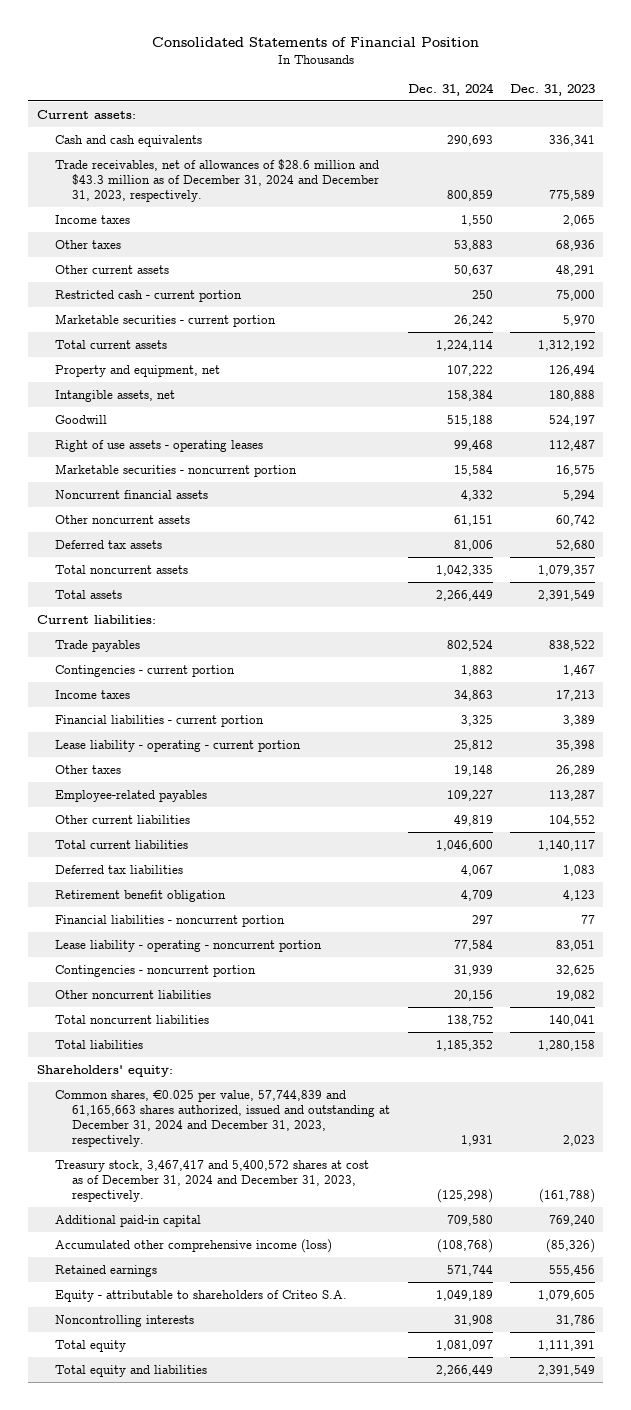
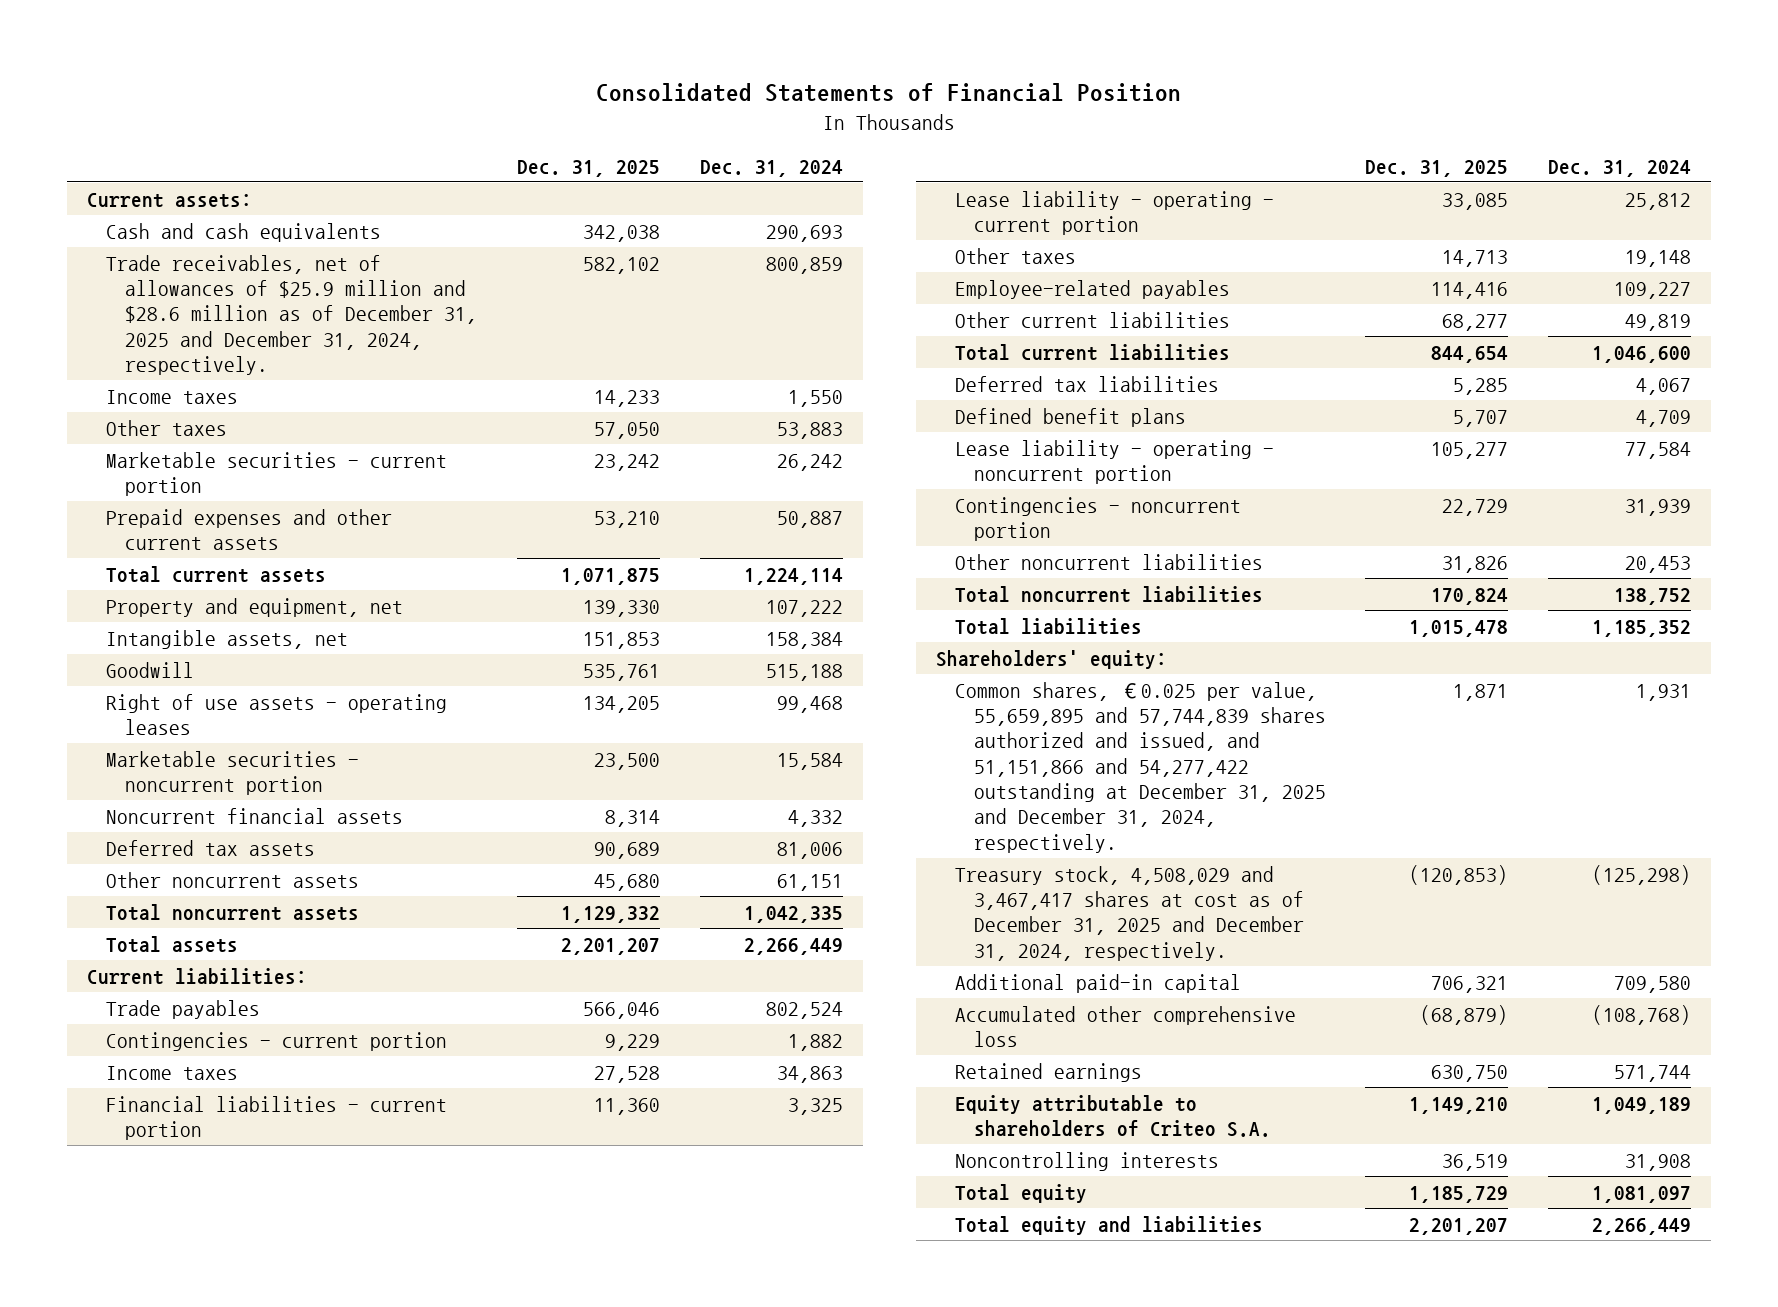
[509,83,595,96] Dec. 31, 2023 -> none
none -> [517,159,661,177] Dec. 31, 2025
[54,158,380,203] Trade receivables, net of allowances of $28.6 million and $43.3 million as of December 31, 2024 and December 31, 2023, respectively. -> [106,254,478,376] Trade receivables, net of allowances of $25.9 million and $28.6 million as of December 31, 2025 and December 31, 2024, respectively.
[54,264,169,274] Other current assets -> none
[54,289,242,302] Restricted cash - current portion -> none
none -> [106,508,393,551] Prepaid expenses and other current assets
[54,514,190,524] Other noncurrent assets -> [106,871,360,888] Other noncurrent assets
[54,914,285,927] Financial liabilities - noncurrent portion -> none
[54,889,226,902] Retirement benefit obligation -> [954,407,1186,427] Defined benefit plans
[453,989,493,1001] 20,156 -> [1625,555,1692,573] 20,453
[54,1089,391,1148] Common shares, €0.025 per value, 57,744,839 and 61,165,663 shares authorized, issued and outstanding at December 31, 2024 and December 31, 2023, respectively. -> [954,681,1326,853] Common shares, €0.025 per value, 55,659,895 and 57,744,839 shares authorized and issued, and 51,151,866 and 54,277,422 outstanding at December 31, 2025 and December 31, 2024, respectively.
[54,1159,369,1203] Treasury stock, 3,467,417 and 5,400,572 shares at cost as of December 31, 2024 and December 31, 2023, respectively. -> [954,865,1304,961] Treasury stock, 4,508,029 and 3,467,417 shares at cost as of December 31, 2025 and December 31, 2024, respectively.
[54,1238,332,1253] Accumulated other comprehensive income (loss) -> [954,1005,1296,1048] Accumulated other comprehensive loss
[54,1289,347,1302] Equity - attributable to shareholders of Criteo S.A. -> [954,1094,1271,1138] Equity attributable to shareholders of Criteo S.A.

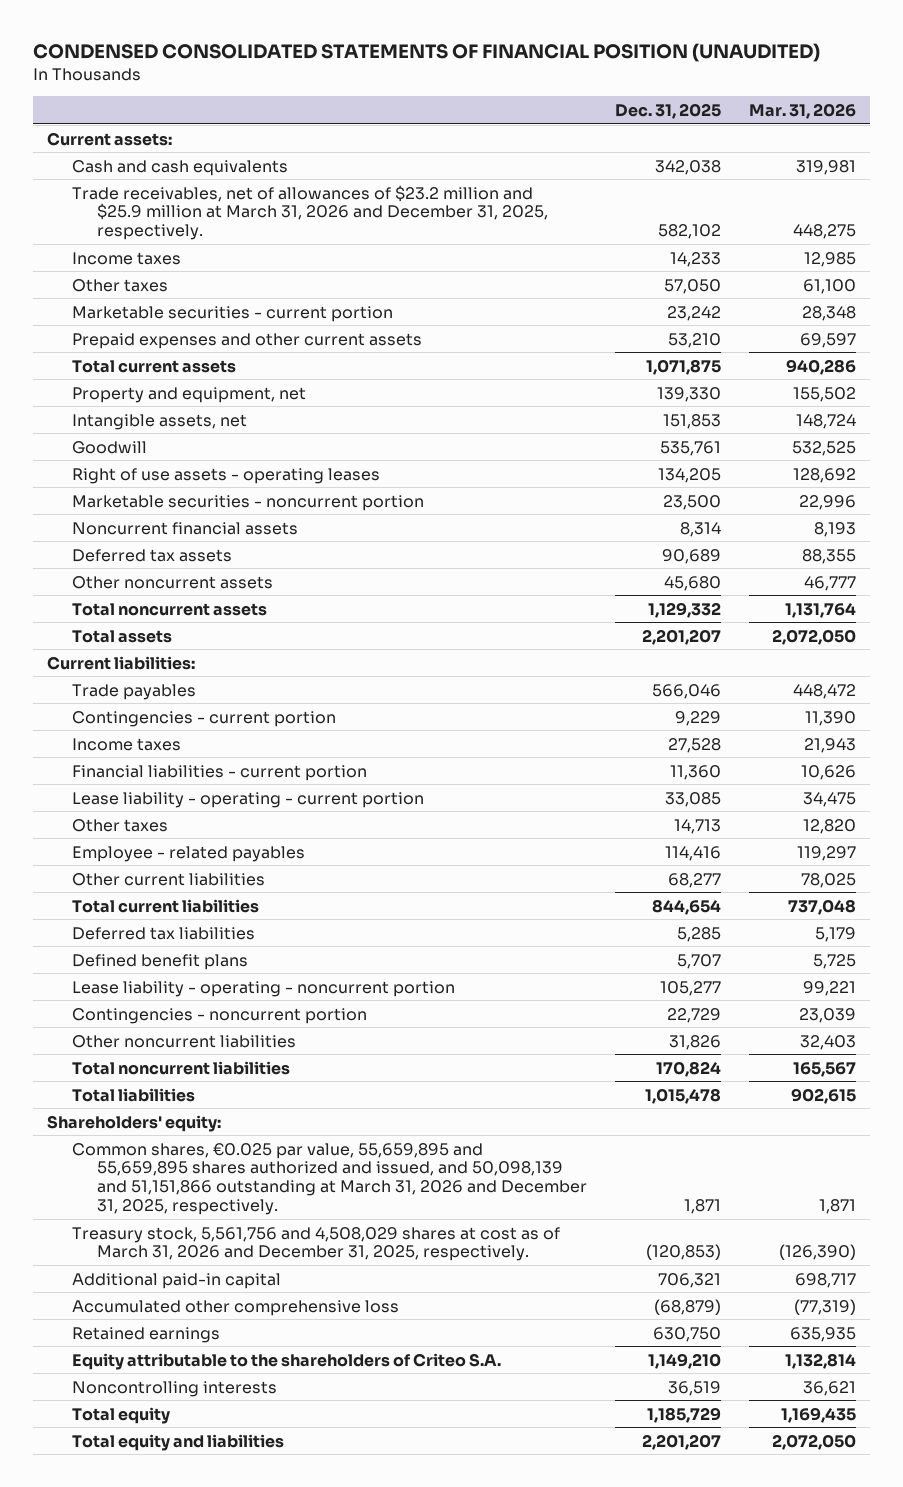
[596,83,1182,103] Consolidated Statements of Financial Position -> [33,43,821,63] CONDENSED CONSOLIDATED STATEMENTS OF FINANCIAL POSITION (UNAUDITED)
[699,159,843,177] Dec. 31, 2024 -> none
none -> [748,102,856,119] Mar. 31, 2026
[106,254,478,376] Trade receivables, net of allowances of $25.9 million and $28.6 million as of December 31, 2025 and December 31, 2024, respectively. -> [71,184,548,241] Trade receivables, net of allowances of $23.2 million and $25.9 million at March 31, 2026 and December 31, 2025, respectively.
[954,279,1230,299] Employee-related payables -> [71,845,305,862] Employee - related payables
[954,681,1326,853] Common shares, €0.025 per value, 55,659,895 and 57,744,839 shares authorized and issued, and 51,151,866 and 54,277,422 outstanding at December 31, 2025 and December 31, 2024, respectively. -> [71,1142,587,1216] Common shares, €0.025 par value, 55,659,895 and 55,659,895 shares authorized and issued, and 50,098,139 and 51,151,866 outstanding at March 31, 2026 and December 31, 2025, respectively.
[954,865,1304,961] Treasury stock, 4,508,029 and 3,467,417 shares at cost as of December 31, 2025 and December 31, 2024, respectively. -> [71,1226,560,1262] Treasury stock, 5,561,756 and 4,508,029 shares at cost as of March 31, 2026 and December 31, 2025, respectively.
[954,1094,1271,1138] Equity attributable to shareholders of Criteo S.A. -> [71,1352,501,1370] Equity attributable to the shareholders of Criteo S.A.

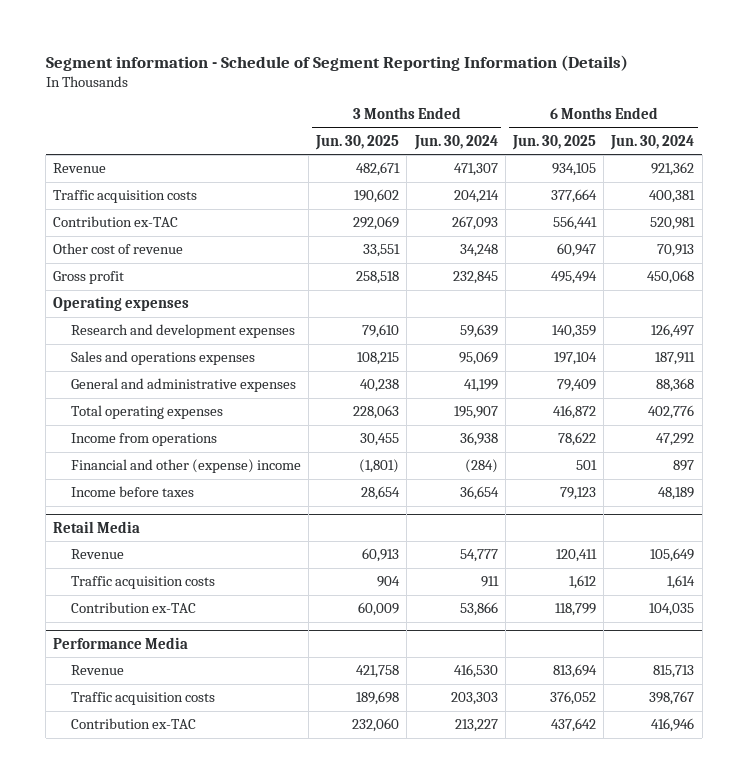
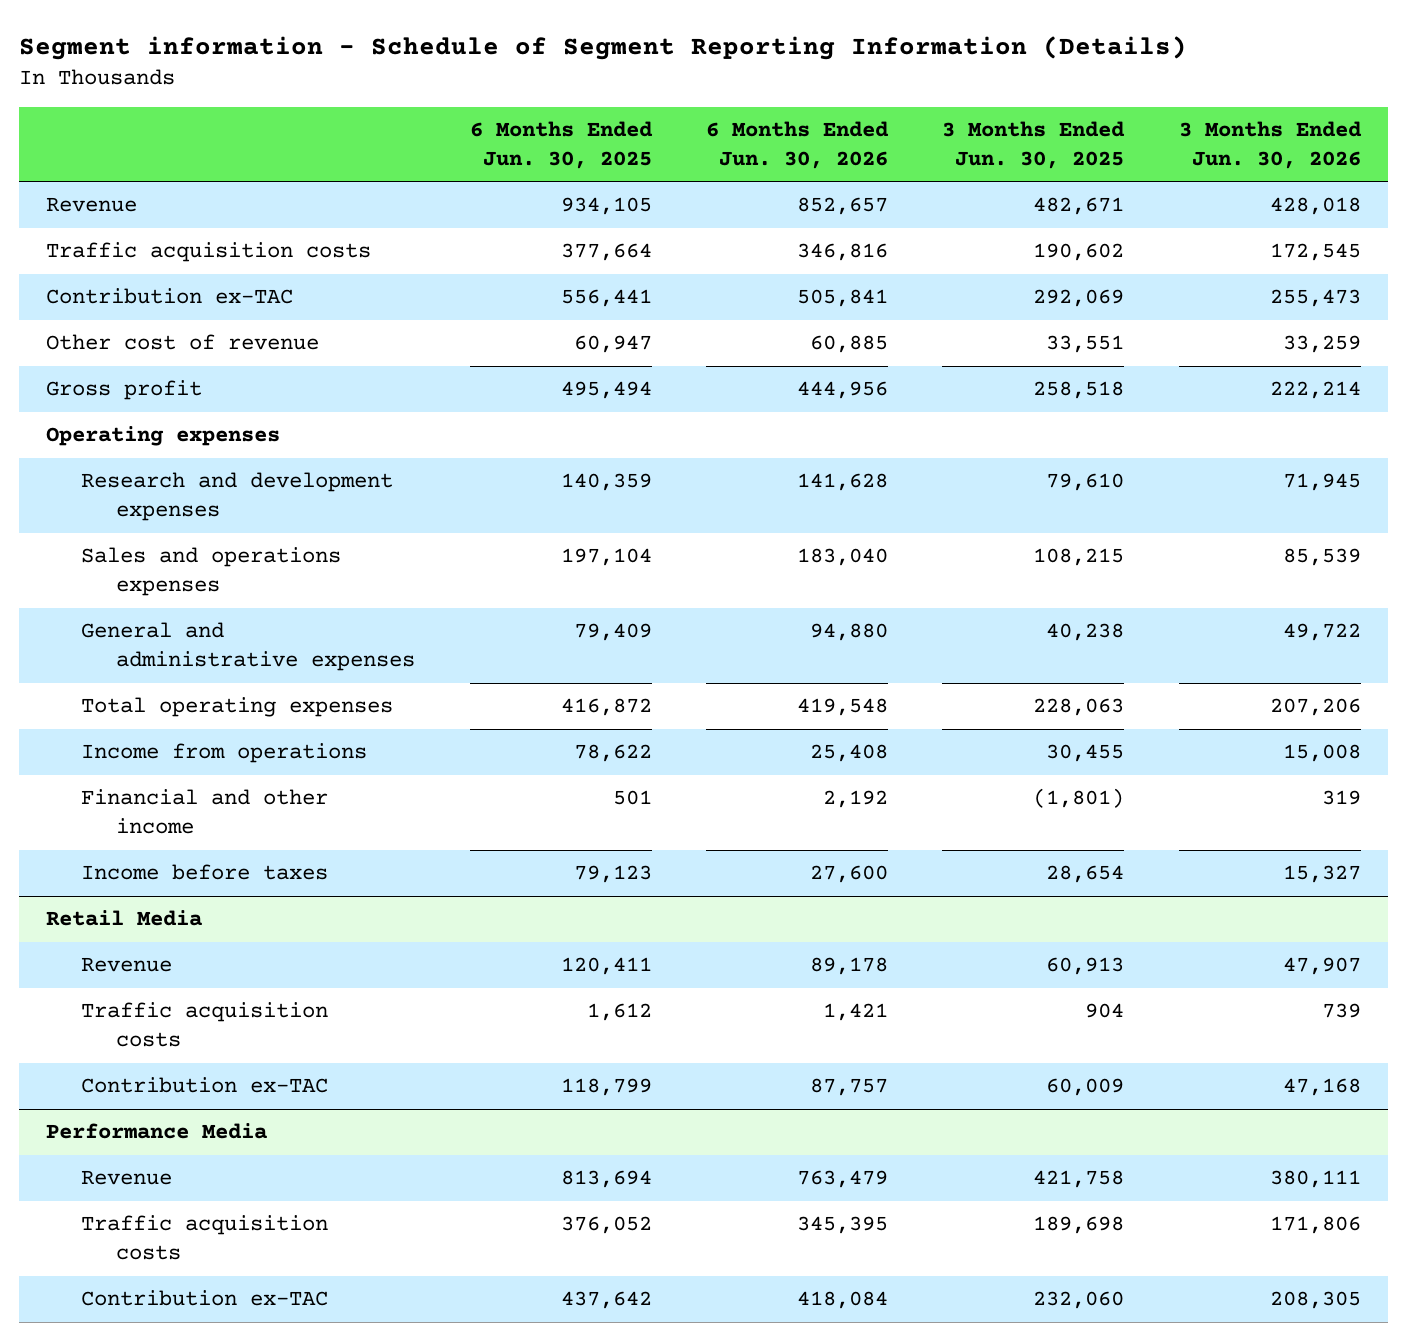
[413,135,498,151] Jun. 30, 2024 -> none
[610,135,695,151] Jun. 30, 2024 -> none
none -> [705,121,889,170] 6 Months Ended Jun. 30, 2026
none -> [1178,121,1362,170] 3 Months Ended Jun. 30, 2026
[70,459,301,474] Financial and other (expense) income -> [80,789,328,835] Financial and other income

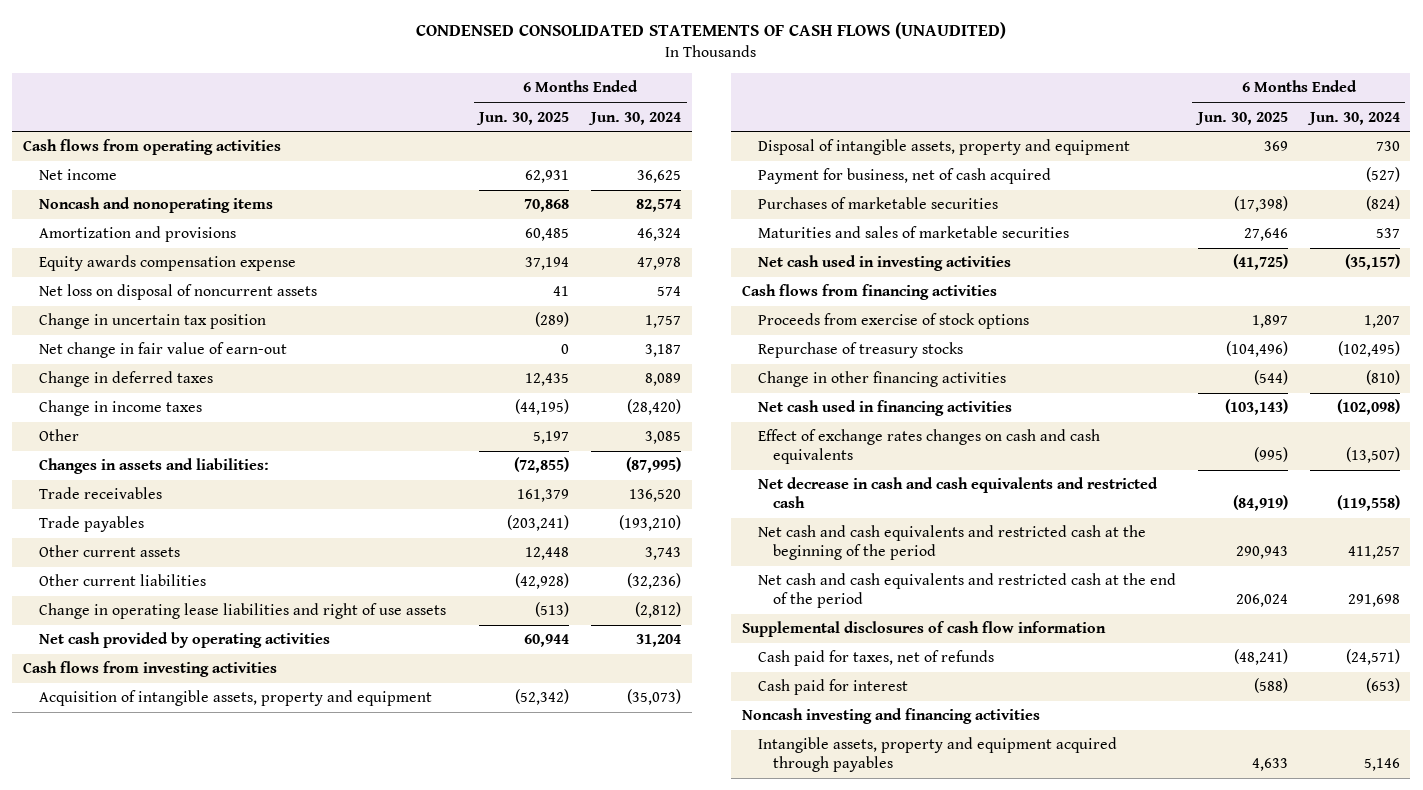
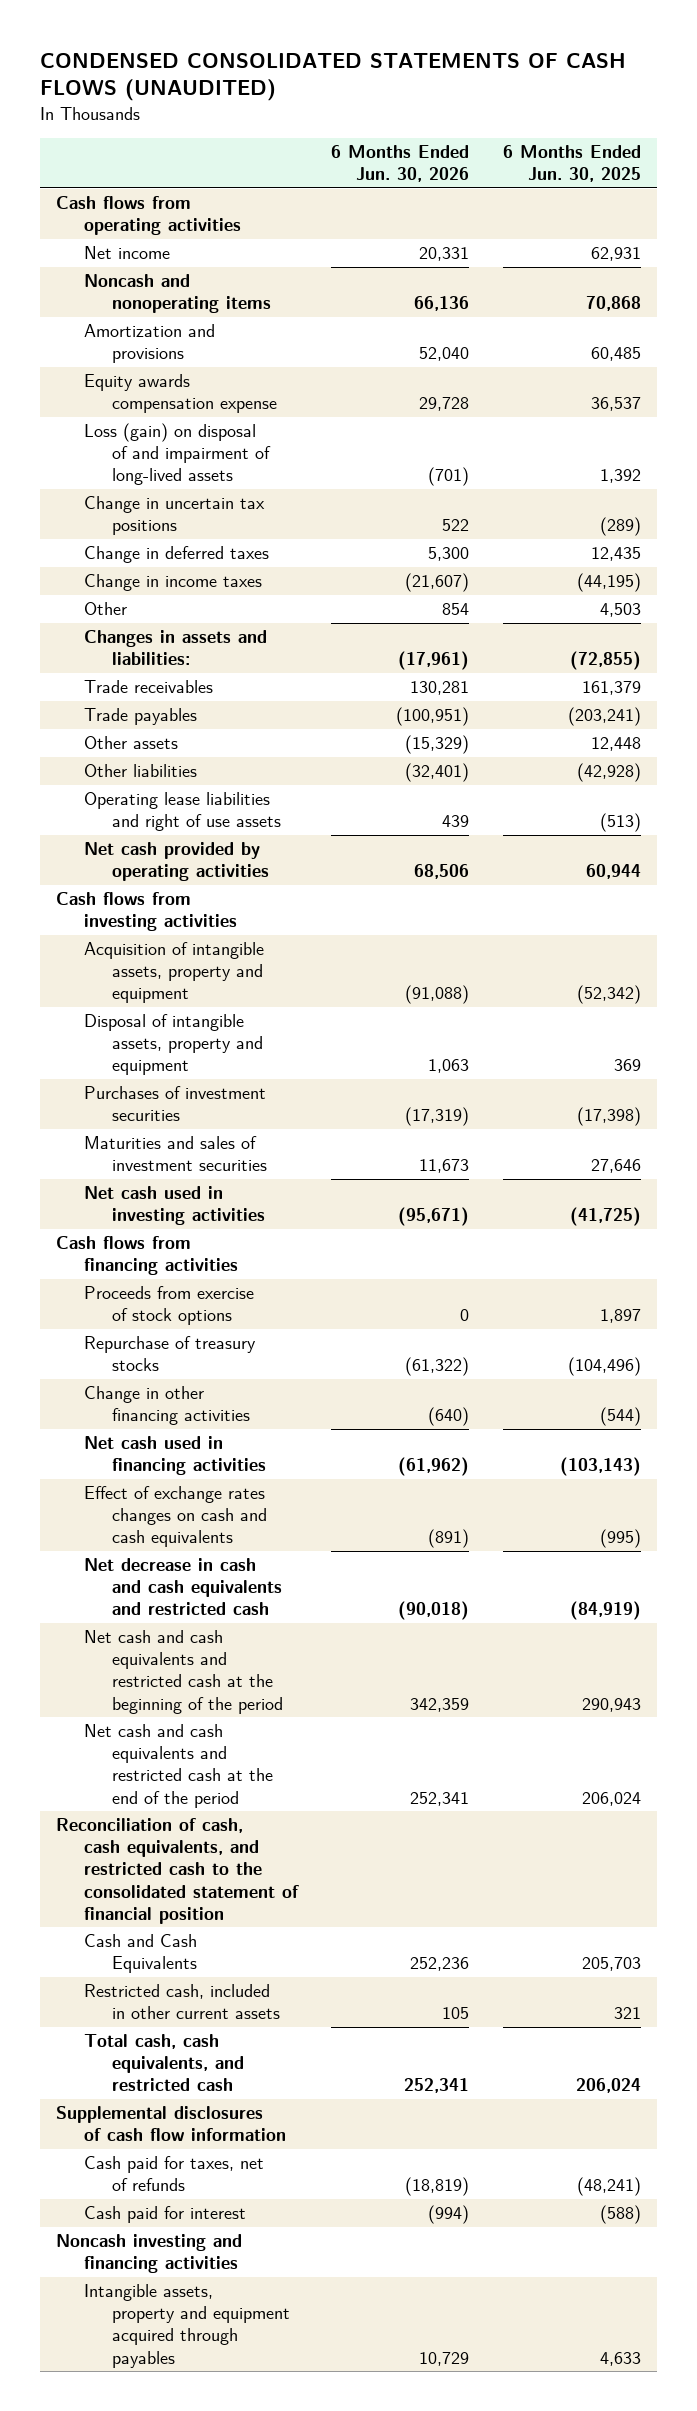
[588,111,682,125] Jun. 30, 2024 -> none
none -> [331,144,470,182] 6 Months Ended Jun. 30, 2026
[39,284,318,301] Net loss on disposal of noncurrent assets -> none
[39,342,288,359] Net change in fair value of earn-out -> none
[525,257,570,271] 37,194 -> [590,397,641,412] 36,537
none -> [84,423,272,486] Loss (gain) on disposal of and impairment of long-lived assets
[39,313,267,330] Change in uncertain tax position -> [84,496,266,536] Change in uncertain tax positions
[533,431,570,445] 5,197 -> [599,603,641,618] 4,503
[39,545,181,558] Other current assets -> [84,736,179,750] Other assets
[39,574,207,587] Other current liabilities -> [84,764,198,778] Other liabilities
[39,603,447,620] Change in operating lease liabilities and right of use assets -> [84,792,282,832] Operating lease liabilities and right of use assets
[757,168,1051,185] Payment for business, net of cash acquired -> none
[757,197,998,210] Purchases of marketable securities -> [84,1086,267,1122] Purchases of investment securities
[757,226,1069,239] Maturities and sales of marketable securities -> [84,1136,268,1172] Maturities and sales of investment securities
none -> [56,1818,300,1924] Reconciliation of cash, cash equivalents, and restricted cash to the consolidated statement of financial position
none -> [84,1934,198,1974] Cash and Cash Equivalents
none -> [84,1984,281,2020] Restricted cash, included in other current assets
none -> [84,2034,245,2092] Total cash, cash equivalents, and restricted cash

